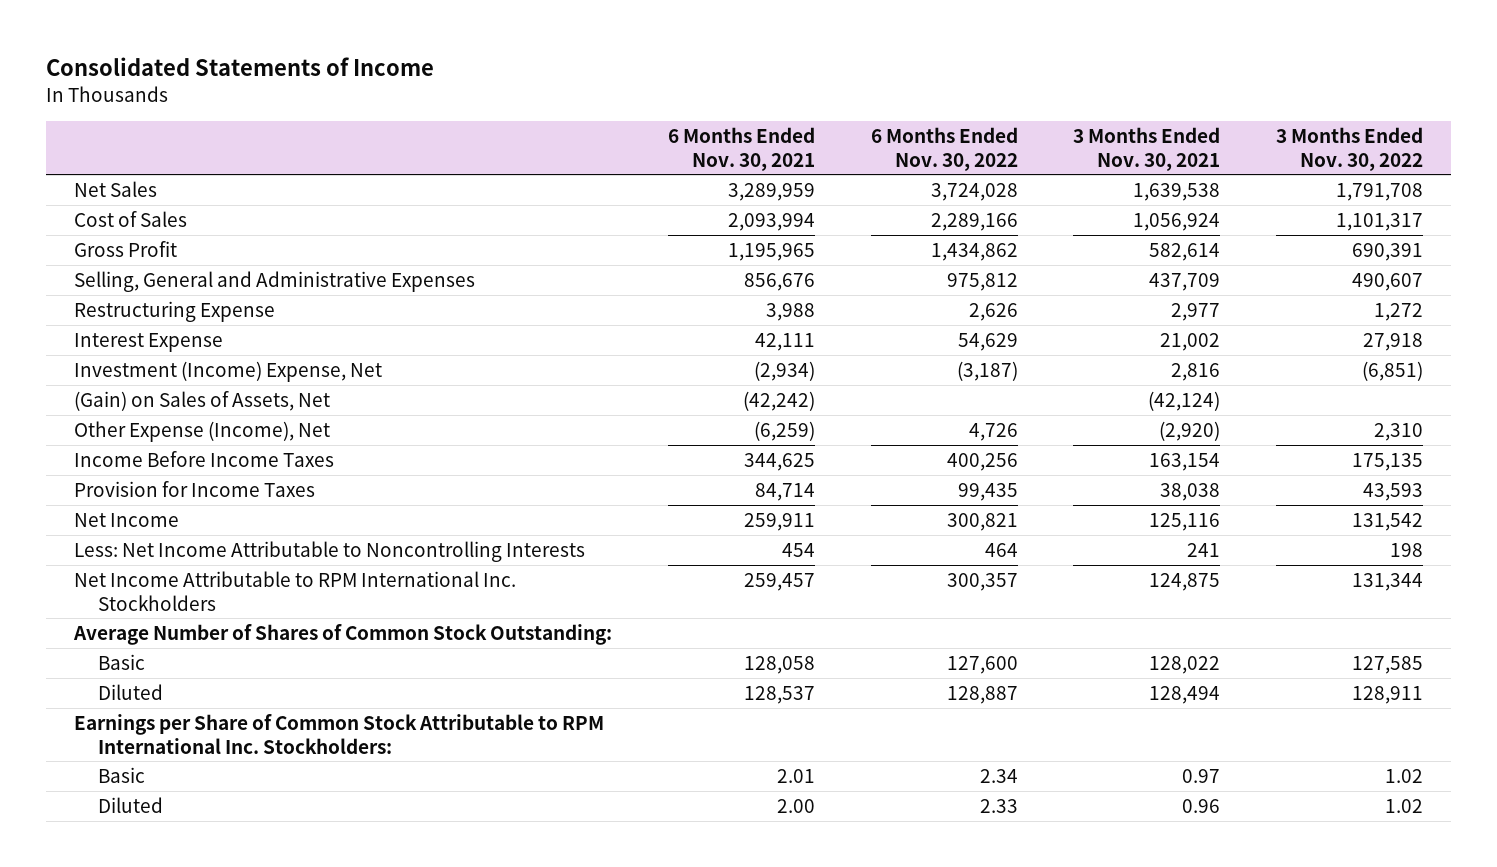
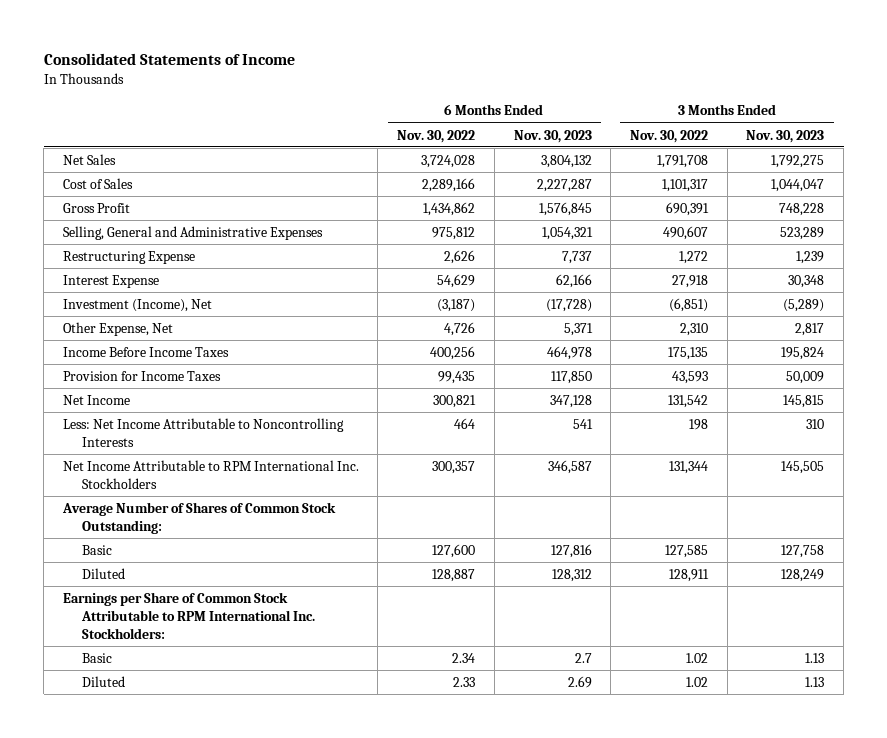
[667,126,815,171] 6 Months Ended Nov. 30, 2021 -> none
[1073,126,1221,171] 3 Months Ended Nov. 30, 2021 -> none
none -> [513,129,592,143] Nov. 30, 2023
none -> [746,129,825,143] Nov. 30, 2023
[74,390,331,411] (Gain) on Sales of Assets, Net -> none
[74,360,383,382] Investment (Income) Expense, Net -> [62,298,212,312] Investment (Income), Net
[74,420,331,442] Other Expense (Income), Net -> [62,321,173,336] Other Expense, Net

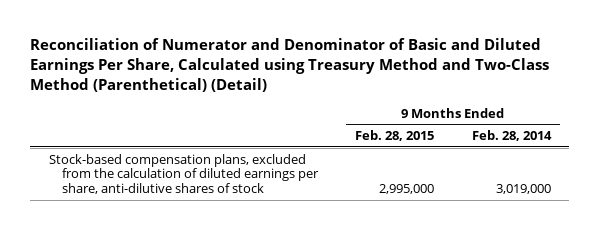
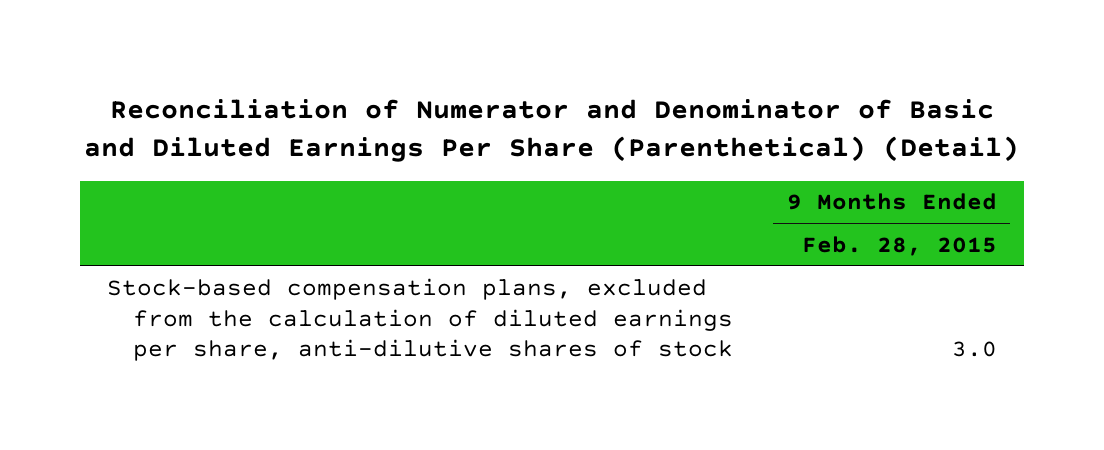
[30,38,550,92] Reconciliation of Numerator and Denominator of Basic and Diluted Earnings Per Share, Calculated using Treasury Method and Two-Class Method (Parenthetical) (Detail) -> [84,99,1020,163] Reconciliation of Numerator and Denominator of Basic and Diluted Earnings Per Share (Parenthetical) (Detail)
[471,130,552,142] Feb. 28, 2014 -> none
[379,184,435,195] 2,995,000 -> [951,340,997,357] 3.0

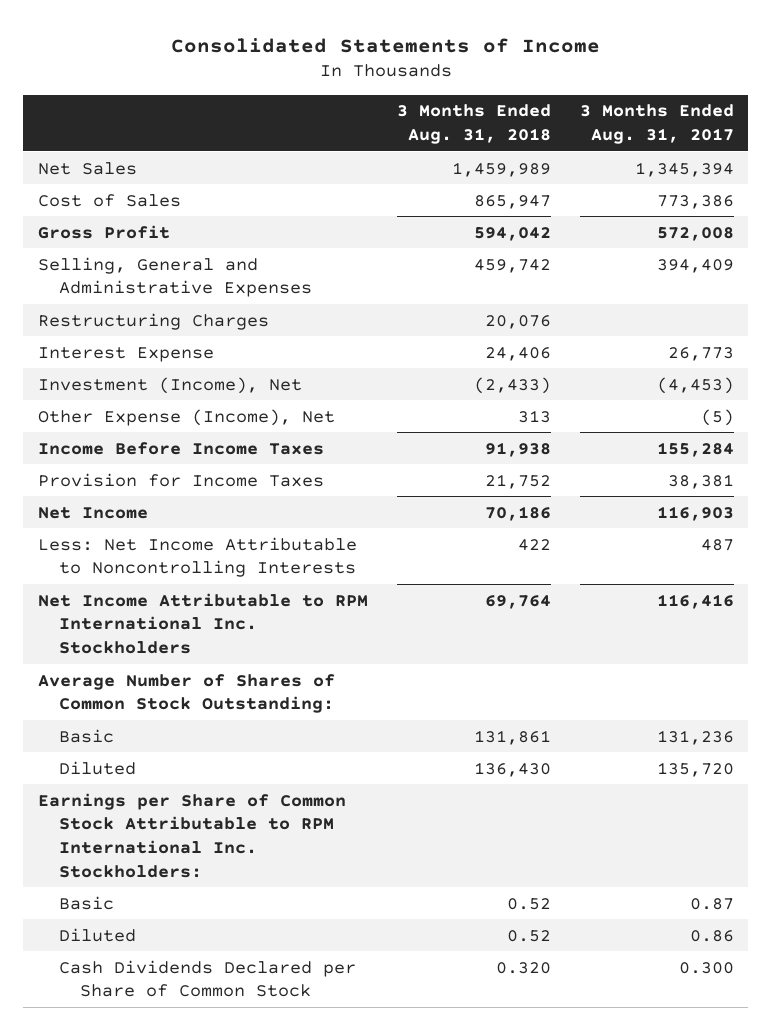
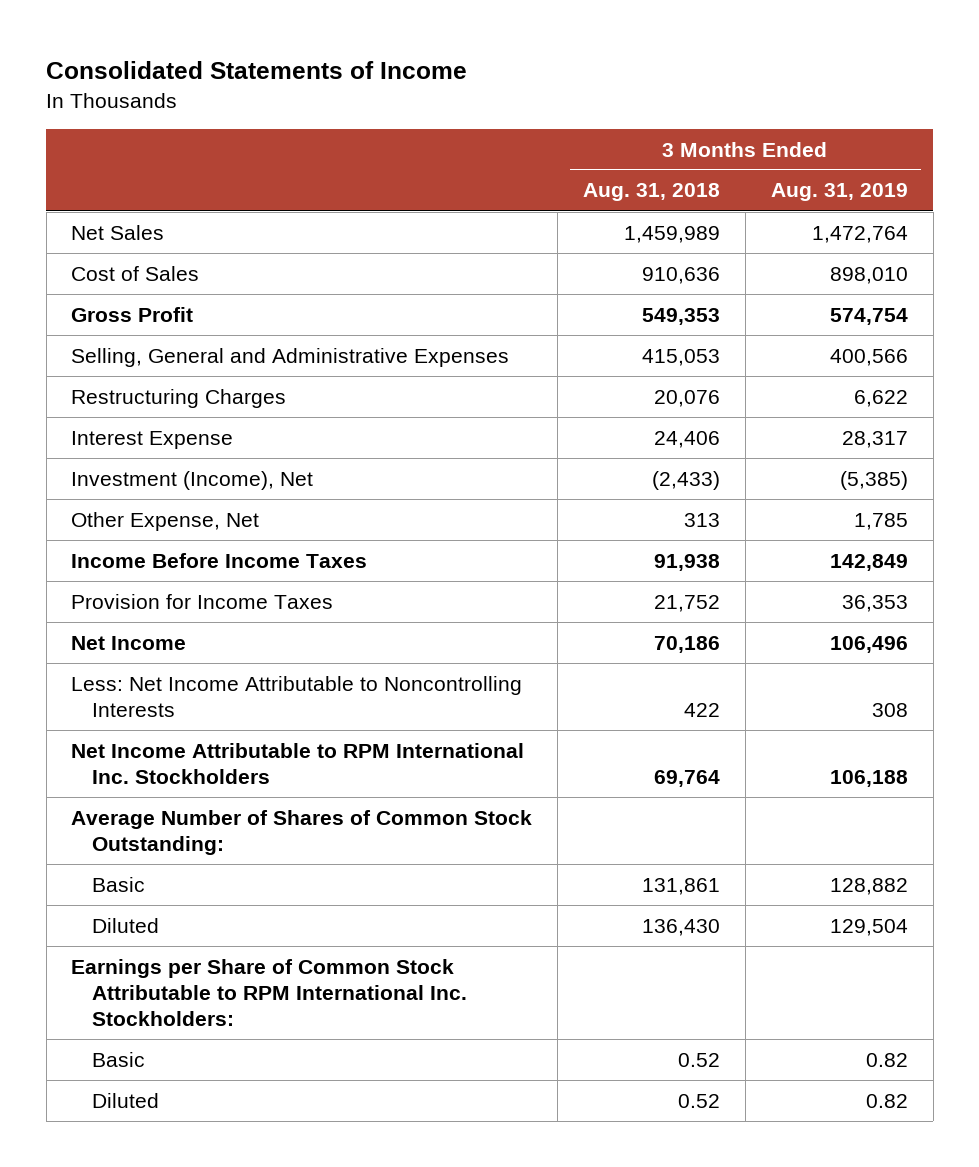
[579,104,734,144] 3 Months Ended Aug. 31, 2017 -> none
none -> [770,183,908,202] Aug. 31, 2019
[473,194,551,209] 865,947 -> [642,266,721,284] 910,636
[473,226,551,241] 594,042 -> [642,307,721,325] 549,353
[473,258,551,273] 459,742 -> [642,348,721,366] 415,053
[37,408,335,426] Other Expense (Income), Net -> [71,511,260,531] Other Expense, Net
[58,959,356,998] Cash Dividends Declared per Share of Common Stock -> none

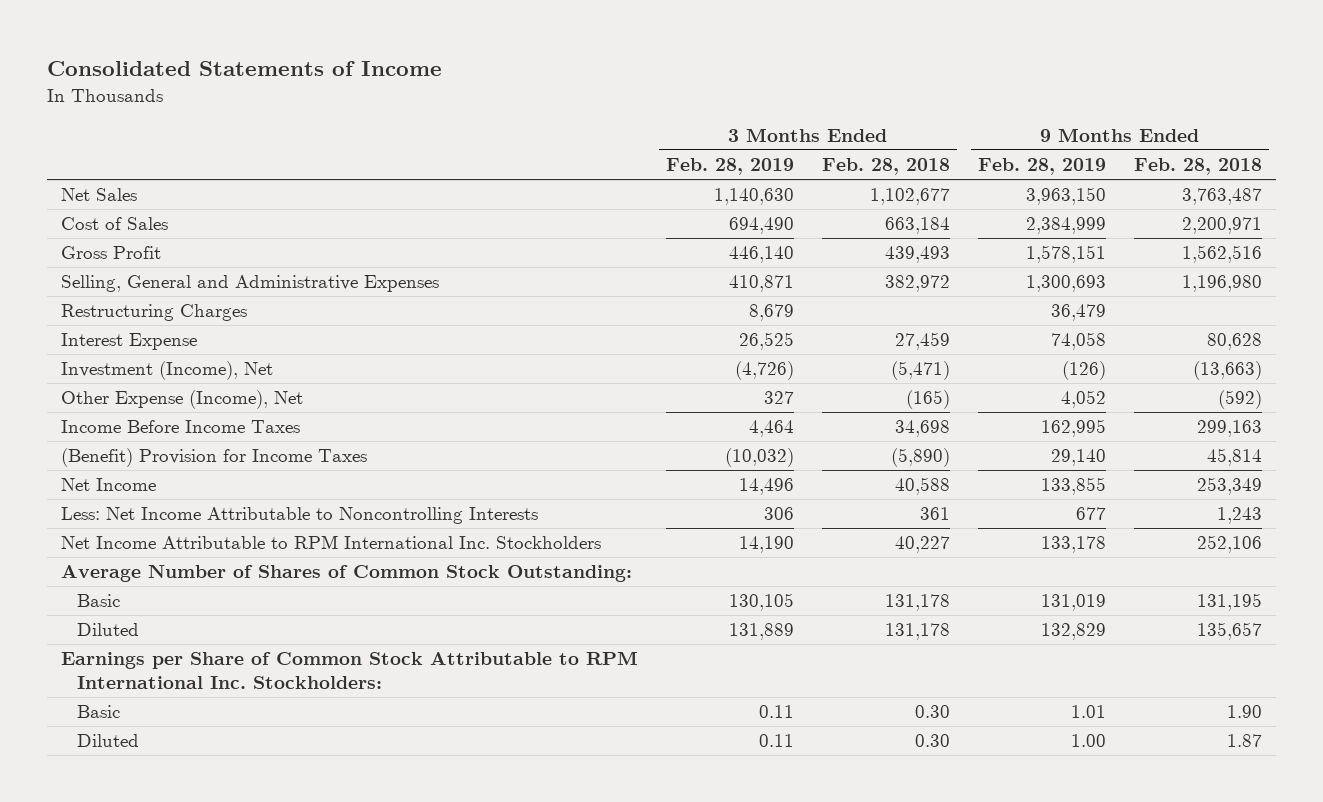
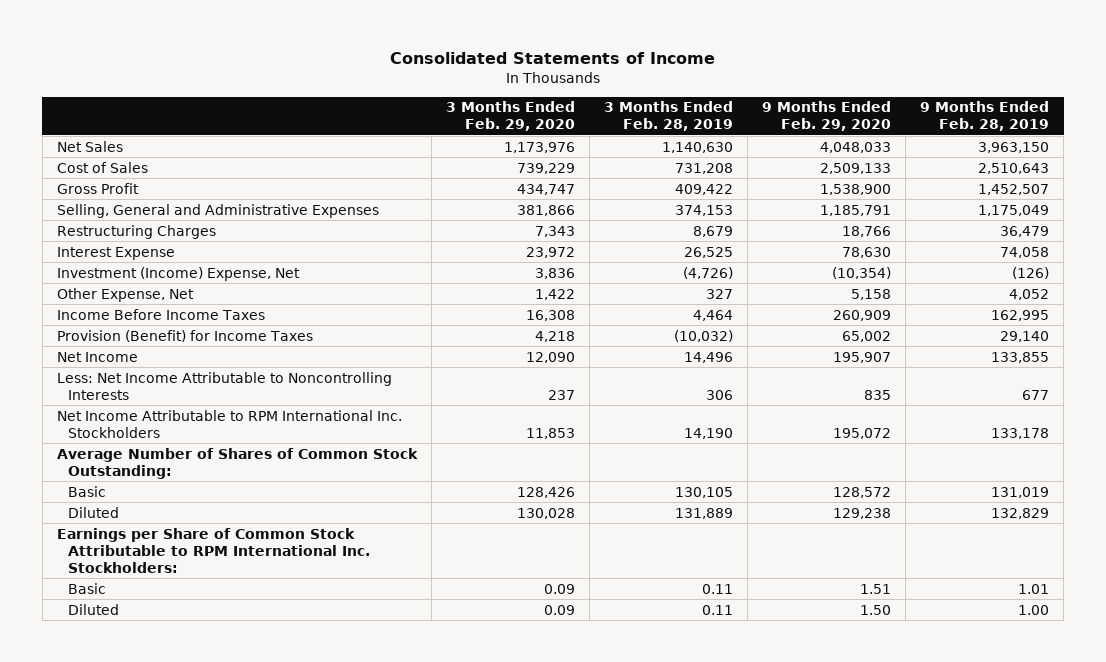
[821,158,950,176] Feb. 28, 2018 -> none
[1134,158,1263,176] Feb. 28, 2018 -> none
none -> [445,101,575,132] 3 Months Ended Feb. 29, 2020
none -> [762,101,892,132] 9 Months Ended Feb. 29, 2020
[728,217,794,235] 694,490 -> [675,162,734,174] 731,208
[1026,217,1107,235] 2,384,999 -> [978,162,1050,174] 2,510,643
[728,246,794,264] 446,140 -> [675,183,734,195] 409,422
[1026,245,1107,264] 1,578,151 -> [978,183,1050,195] 1,452,507
[728,275,794,293] 410,871 -> [675,204,734,216] 374,153
[1026,275,1107,293] 1,300,693 -> [978,204,1050,216] 1,175,049
[60,361,273,381] Investment (Income), Net -> [56,266,300,281] Investment (Income) Expense, Net
[60,390,303,410] Other Expense (Income), Net -> [56,287,194,302] Other Expense, Net
[60,448,367,468] (Benefit) Provision for Income Taxes -> [56,329,313,342] Provision (Benefit) for Income Taxes

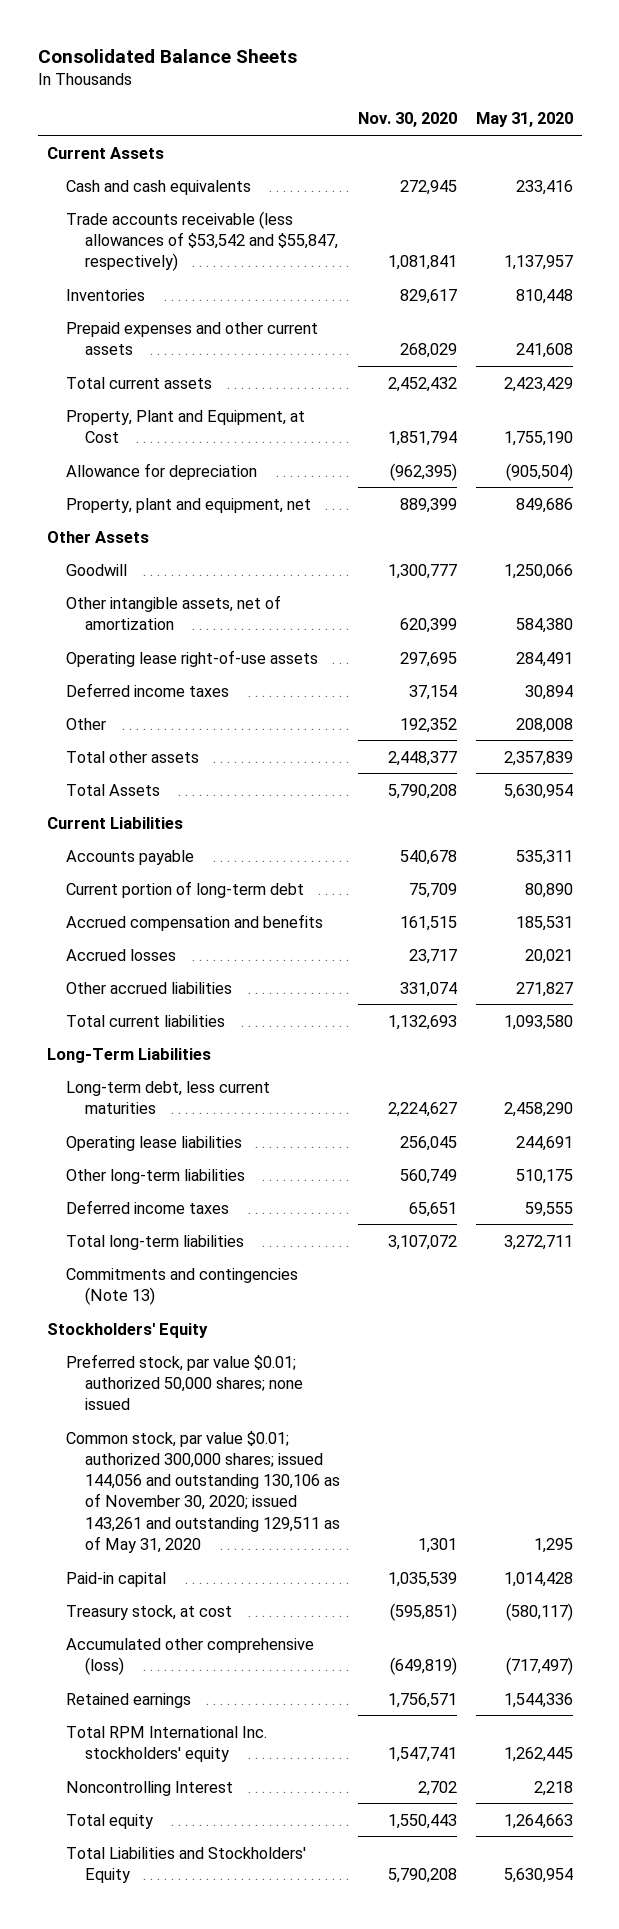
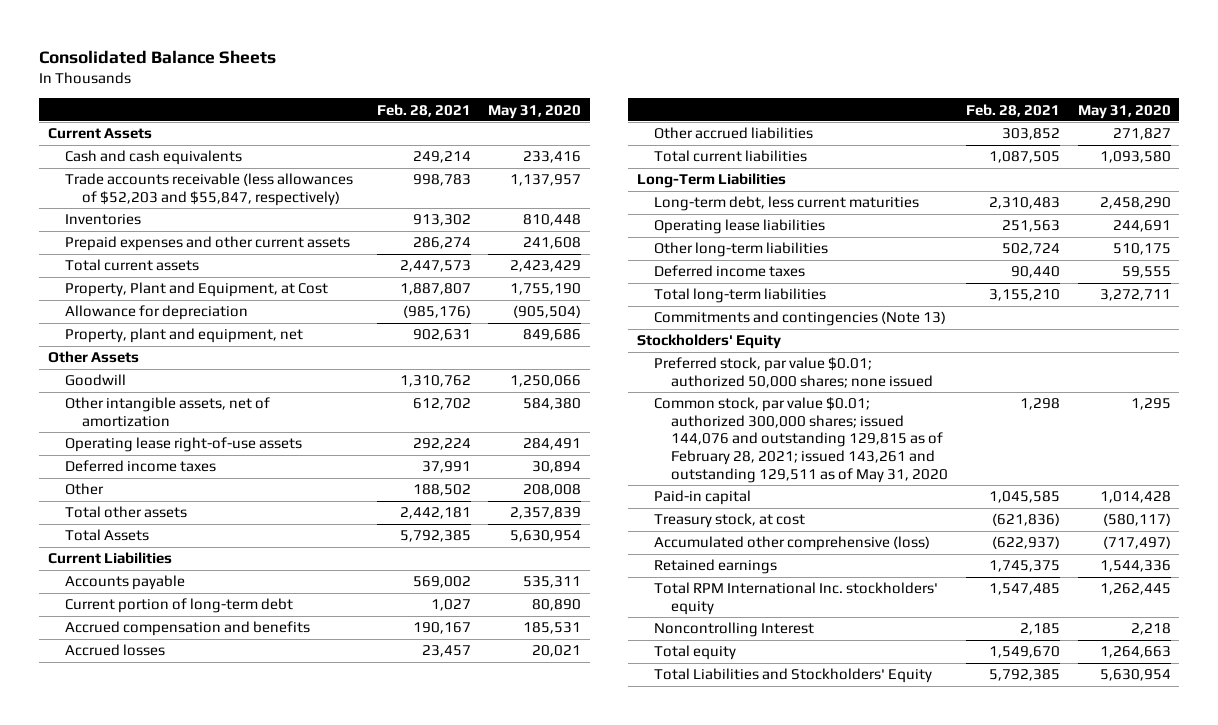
[358,112,458,128] Nov. 30, 2020 -> none
none -> [376,103,471,117] Feb. 28, 2021
[66,210,339,272] Trade accounts receivable (less allowances of $53,542 and $55,847, respectively) -> [64,173,353,206] Trade accounts receivable (less allowances of $52,203 and $55,847, respectively)
[66,1430,341,1553] Common stock, par value $0.01; authorized 300,000 shares; issued 144,056 and outstanding 130,106 as of November 30, 2020; issued 143,261 and outstanding 129,511 as of May 31, 2020 -> [654,397,949,483] Common stock, par value $0.01; authorized 300,000 shares; issued 144,076 and outstanding 129,815 as of February 28, 2021; issued 143,261 and outstanding 129,511 as of May 31, 2020

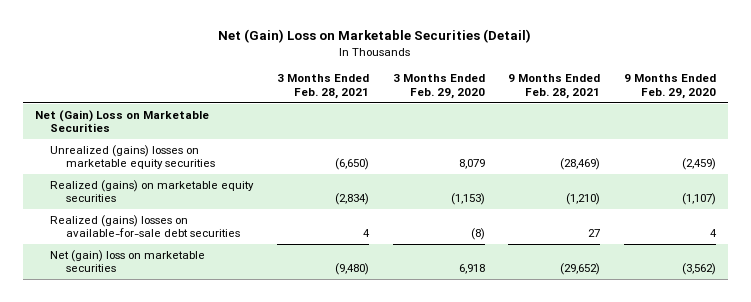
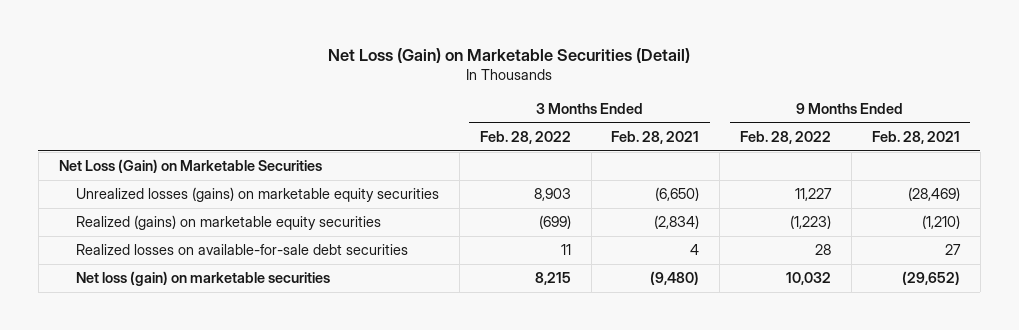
[218,29,532,44] Net (Gain) Loss on Marketable Securities (Detail) -> [328,47,691,63] Net Loss (Gain) on Marketable Securities (Detail)
[392,74,485,99] 3 Months Ended Feb. 29, 2020 -> none
[624,74,717,99] 9 Months Ended Feb. 29, 2020 -> none
none -> [479,130,571,144] Feb. 28, 2022
none -> [740,130,832,144] Feb. 28, 2022
[34,110,209,133] Net (Gain) Loss on Marketable Securities -> [58,159,322,174] Net Loss (Gain) on Marketable Securities
[50,145,215,170] Unrealized (gains) losses on marketable equity securities -> [75,187,439,203] Unrealized losses (gains) on marketable equity securities
[50,215,240,238] Realized (gains) losses on available-for-sale debt securities -> [75,244,408,256] Realized losses on available-for-sale debt securities
[50,250,206,273] Net (gain) loss on marketable securities -> [75,271,330,287] Net loss (gain) on marketable securities

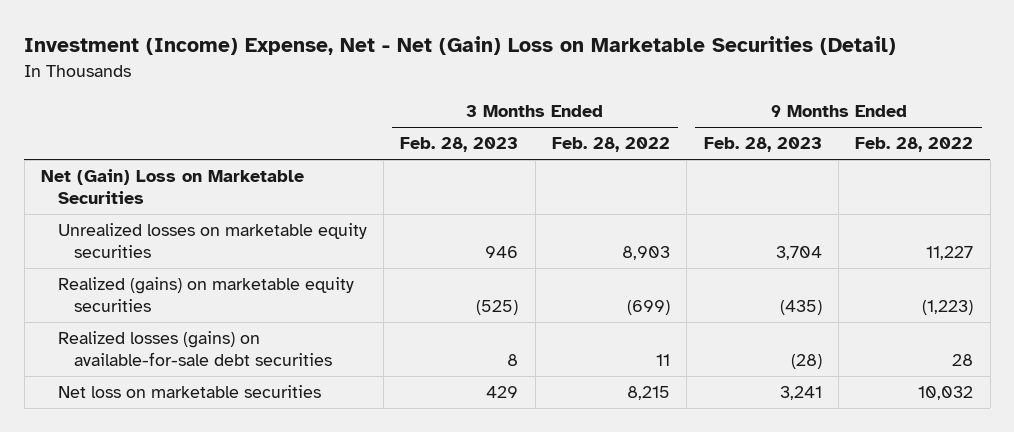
[328,47,691,63] Net Loss (Gain) on Marketable Securities (Detail) -> [24,36,897,56] Investment (Income) Expense, Net - Net (Gain) Loss on Marketable Securities (Detail)
[611,130,700,144] Feb. 28, 2021 -> none
[872,130,961,144] Feb. 28, 2021 -> none
none -> [400,137,519,153] Feb. 28, 2023
none -> [703,137,822,153] Feb. 28, 2023
[58,159,322,174] Net Loss (Gain) on Marketable Securities -> [41,169,305,205] Net (Gain) Loss on Marketable Securities
[75,187,439,203] Unrealized losses (gains) on marketable equity securities -> [57,223,367,259] Unrealized losses on marketable equity securities
[75,244,408,256] Realized losses on available-for-sale debt securities -> [57,331,333,367] Realized losses (gains) on available-for-sale debt securities
[75,271,330,287] Net loss (gain) on marketable securities -> [57,385,321,399] Net loss on marketable securities

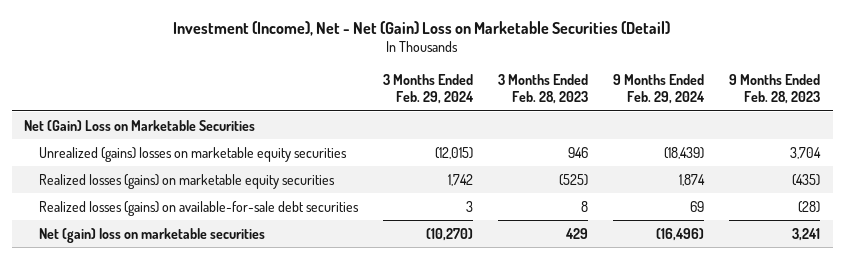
[24,36,897,56] Investment (Income) Expense, Net - Net (Gain) Loss on Marketable Securities (Detail) -> [173,20,671,36] Investment (Income), Net - Net (Gain) Loss on Marketable Securities (Detail)
[552,137,671,153] Feb. 28, 2022 -> none
[855,137,974,153] Feb. 28, 2022 -> none
none -> [382,74,474,104] 3 Months Ended Feb. 29, 2024
none -> [613,74,706,104] 9 Months Ended Feb. 29, 2024
[57,223,367,259] Unrealized losses on marketable equity securities -> [38,146,347,162] Unrealized (gains) losses on marketable equity securities
[57,277,354,313] Realized (gains) on marketable equity securities -> [38,173,335,189] Realized losses (gains) on marketable equity securities
[57,385,321,399] Net loss on marketable securities -> [38,227,265,243] Net (gain) loss on marketable securities

